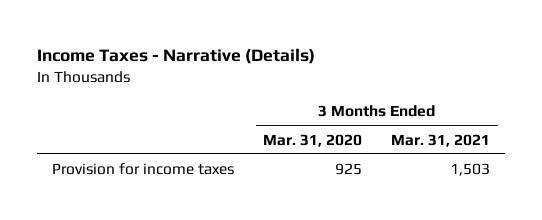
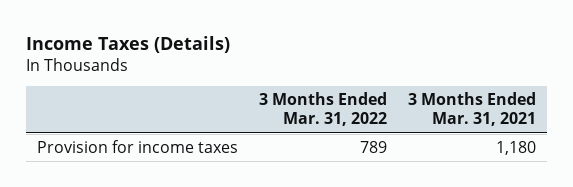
[37,47,316,64] Income Taxes - Narrative (Details) -> [26,35,231,53] Income Taxes (Details)
[263,133,363,147] Mar. 31, 2020 -> none
none -> [259,91,388,127] 3 Months Ended Mar. 31, 2022
[450,163,491,177] 1,503 -> [496,140,537,155] 1,180

